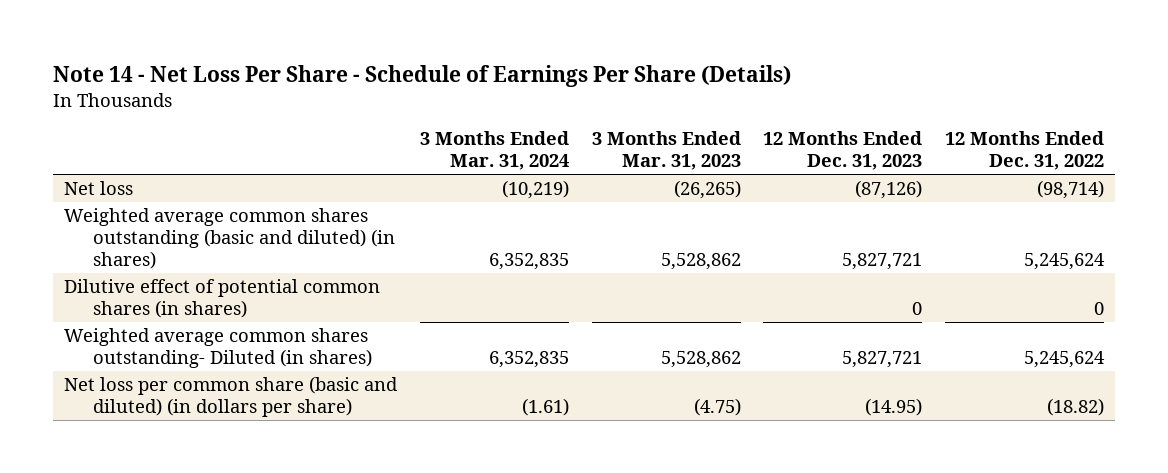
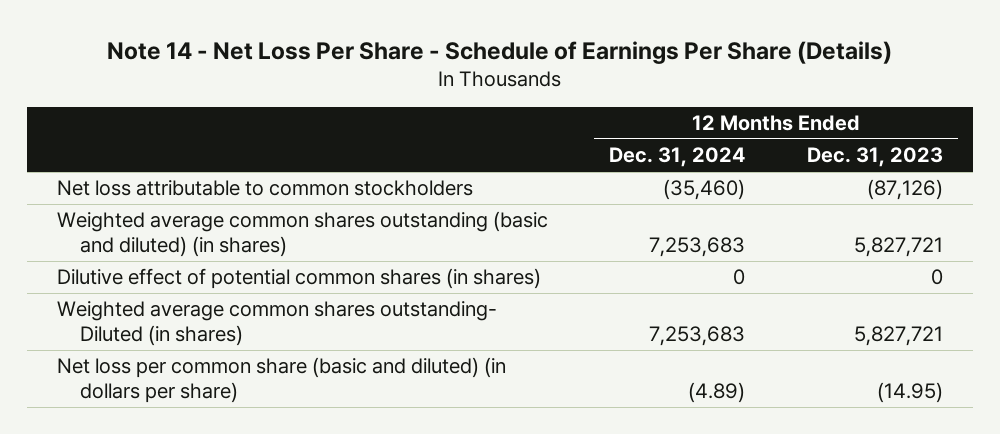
[420,131,570,171] 3 Months Ended Mar. 31, 2024 -> none
[591,131,741,171] 3 Months Ended Mar. 31, 2023 -> none
[944,131,1104,171] 12 Months Ended Dec. 31, 2022 -> none
none -> [609,147,746,168] Dec. 31, 2024
[64,181,134,196] Net loss -> [57,180,474,197] Net loss attributable to common stockholders

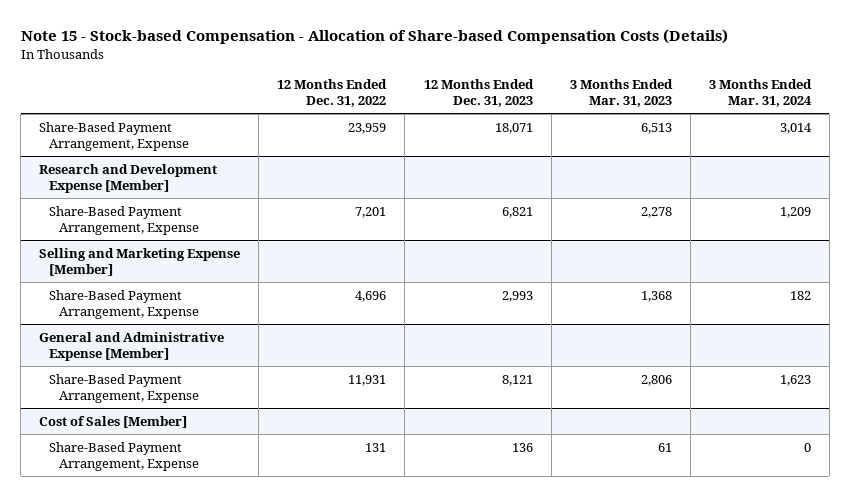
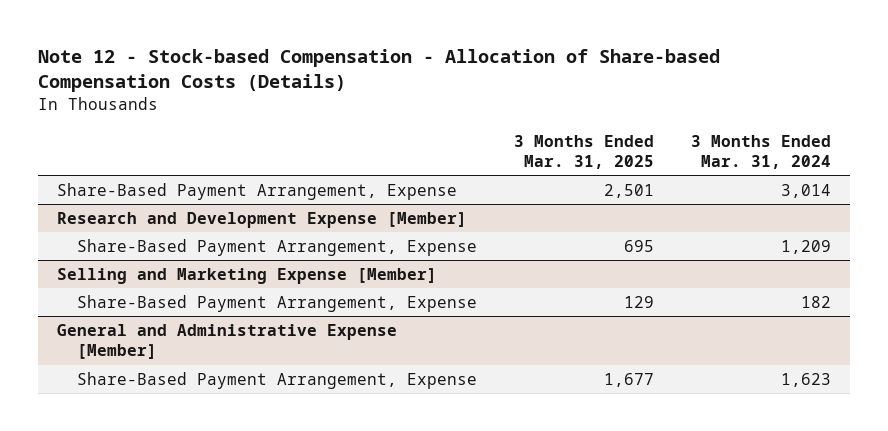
[20,29,728,45] Note 15 - Stock-based Compensation - Allocation of Share-based Compensation Costs (Details) -> [38,49,721,93] Note 12 - Stock-based Compensation - Allocation of Share-based Compensation Costs (Details)
[277,79,388,108] 12 Months Ended Dec. 31, 2022 -> none
[423,79,534,108] 12 Months Ended Dec. 31, 2023 -> none
[569,79,673,108] 3 Months Ended Mar. 31, 2023 -> none
none -> [513,134,654,169] 3 Months Ended Mar. 31, 2025
[39,415,188,428] Cost of Sales [Member] -> none
[49,441,199,471] Share-Based Payment Arrangement, Expense -> none

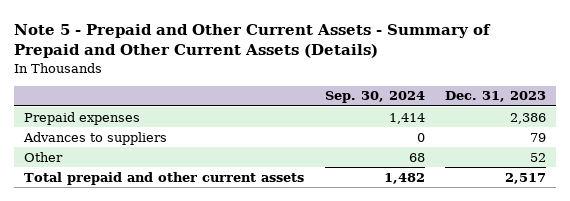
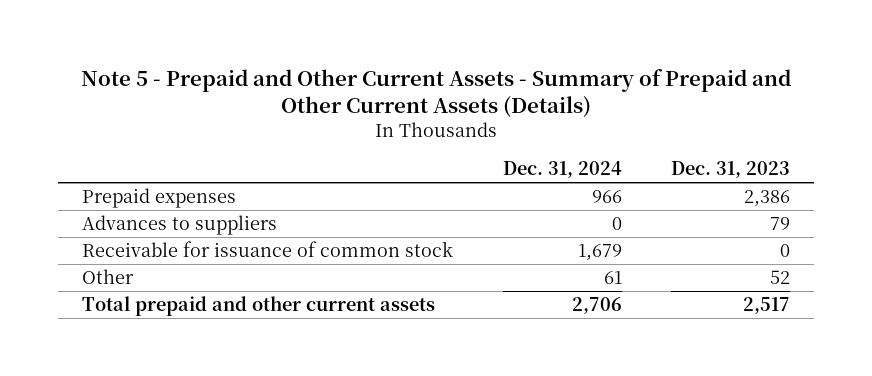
[324,91,425,104] Sep. 30, 2024 -> none
none -> [502,161,622,179] Dec. 31, 2024
none -> [82,241,454,258] Receivable for issuance of common stock

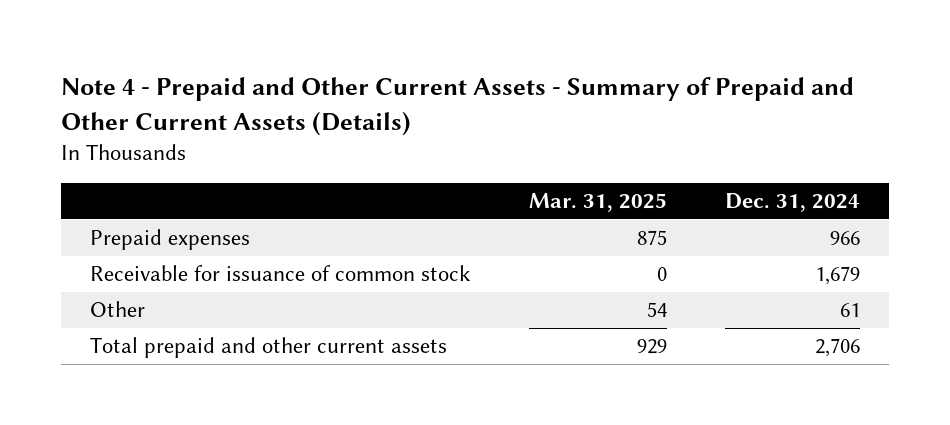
[81,68,792,119] Note 5 - Prepaid and Other Current Assets - Summary of Prepaid and Other Current Assets (Details) -> [60,77,854,137] Note 4 - Prepaid and Other Current Assets - Summary of Prepaid and Other Current Assets (Details)
[670,161,790,179] Dec. 31, 2023 -> none
none -> [528,193,667,213] Mar. 31, 2025
[82,215,278,236] Advances to suppliers -> none

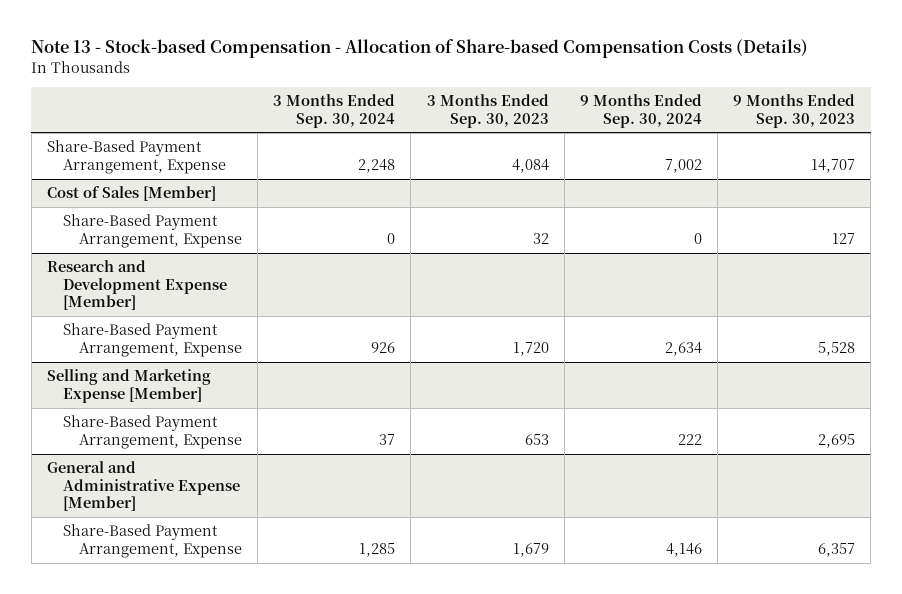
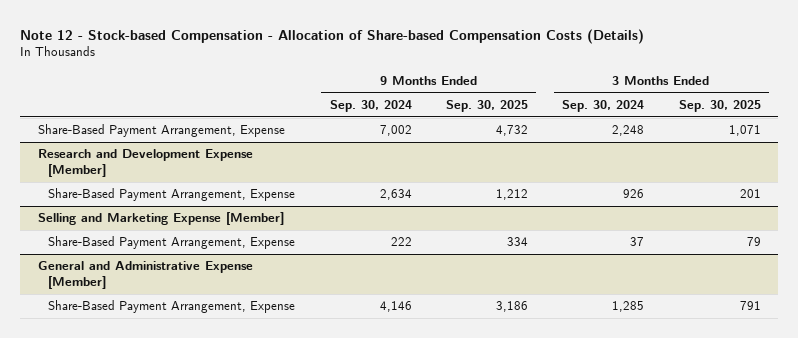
[31,39,809,59] Note 13 - Stock-based Compensation - Allocation of Share-based Compensation Costs (Details) -> [20,28,645,44] Note 12 - Stock-based Compensation - Allocation of Share-based Compensation Costs (Details)
[426,94,549,128] 3 Months Ended Sep. 30, 2023 -> none
[732,94,855,128] 9 Months Ended Sep. 30, 2023 -> none
none -> [445,99,528,112] Sep. 30, 2025
none -> [678,99,761,112] Sep. 30, 2025
[46,186,216,202] Cost of Sales [Member] -> none
[62,214,243,248] Share-Based Payment Arrangement, Expense -> none

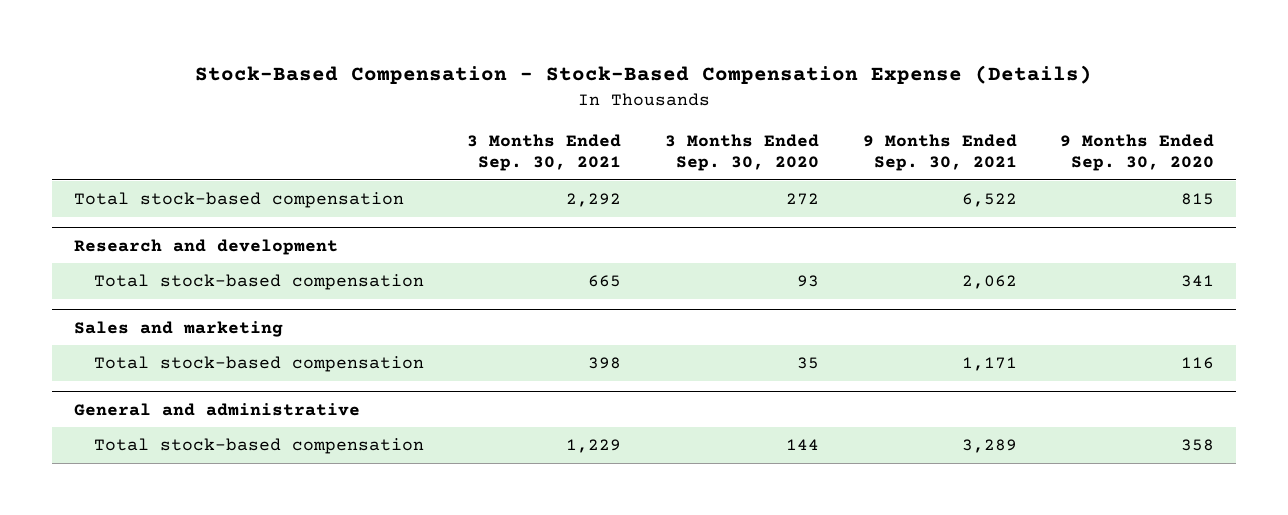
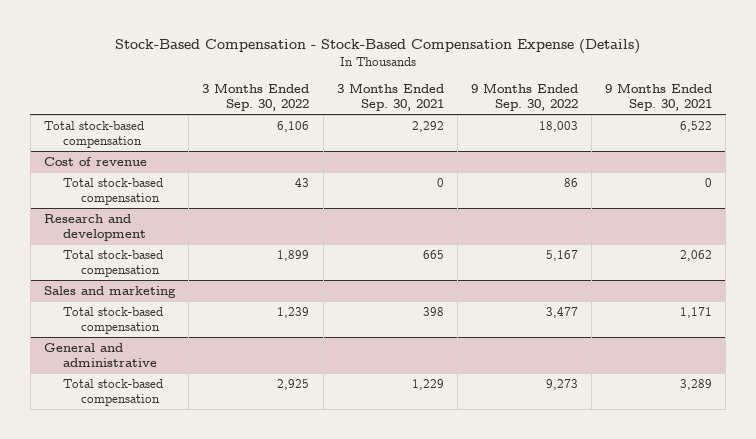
[665,133,820,172] 3 Months Ended Sep. 30, 2020 -> none
[1060,133,1215,172] 9 Months Ended Sep. 30, 2020 -> none
none -> [202,83,310,112] 3 Months Ended Sep. 30, 2022
none -> [470,83,578,112] 9 Months Ended Sep. 30, 2022
none -> [44,156,148,166] Cost of revenue
none -> [62,177,163,205] Total stock-based compensation

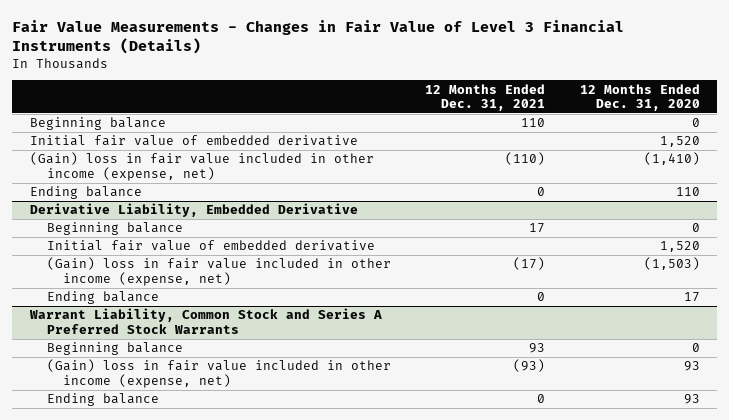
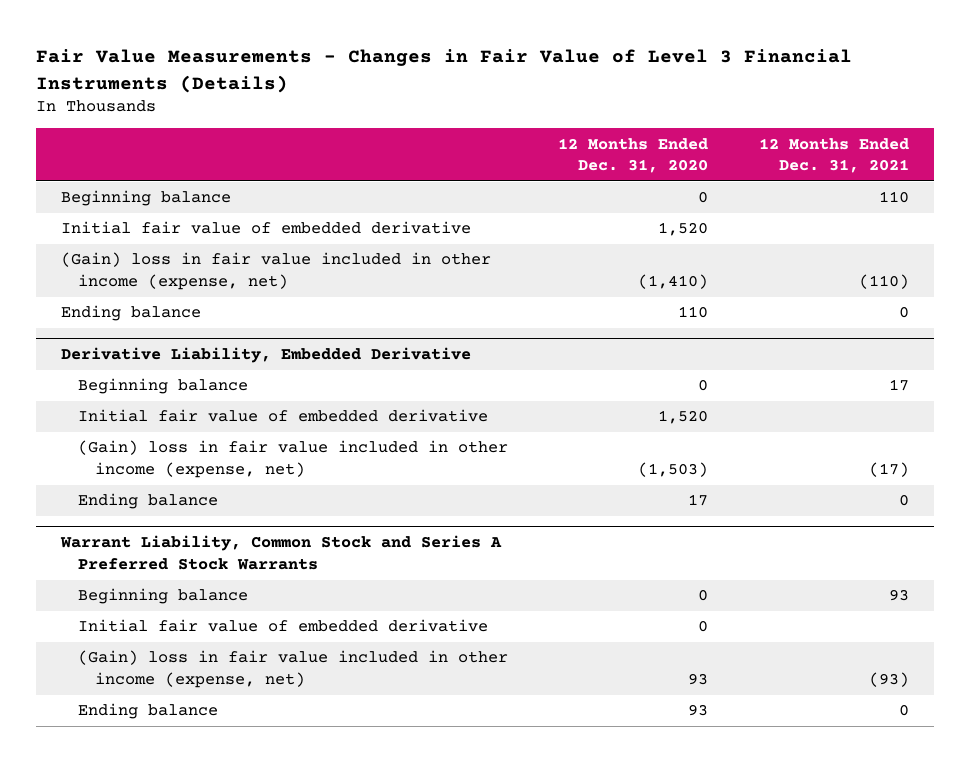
none -> [78,619,489,633] Initial fair value of embedded derivative

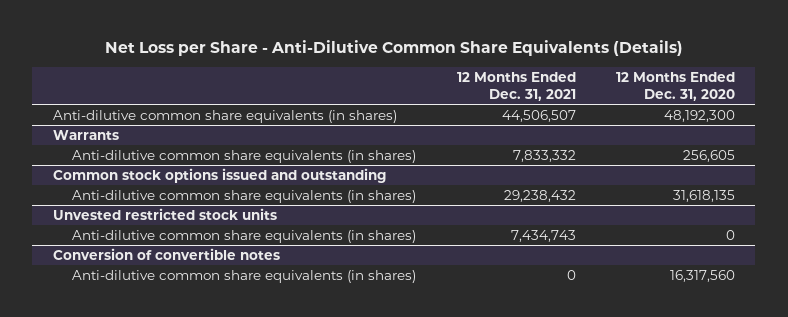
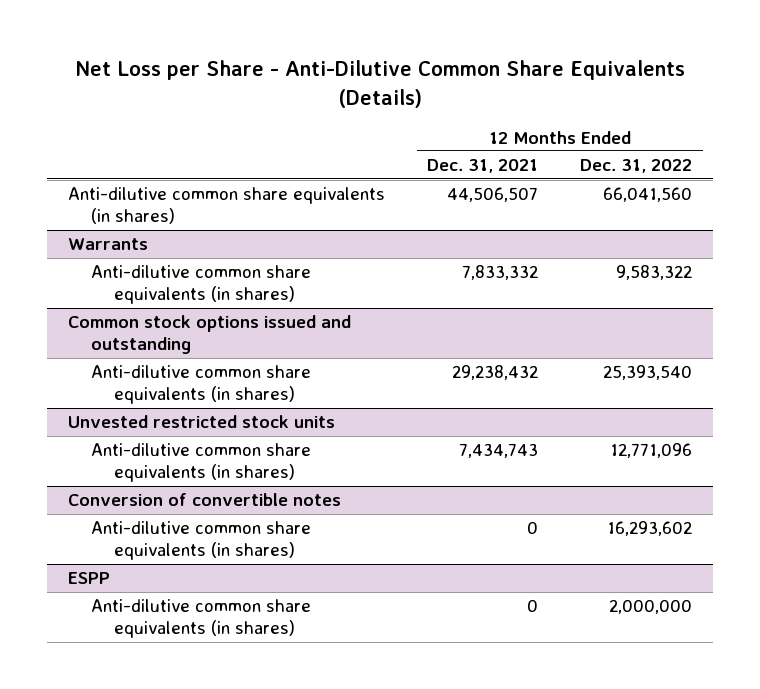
[615,71,735,101] 12 Months Ended Dec. 31, 2020 -> none
none -> [580,159,693,174] Dec. 31, 2022
none -> [68,572,111,585] ESPP
none -> [91,599,312,639] Anti-dilutive common share equivalents (in shares)

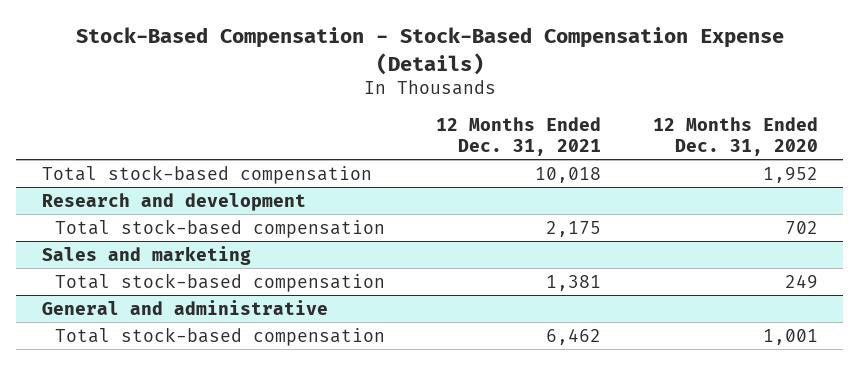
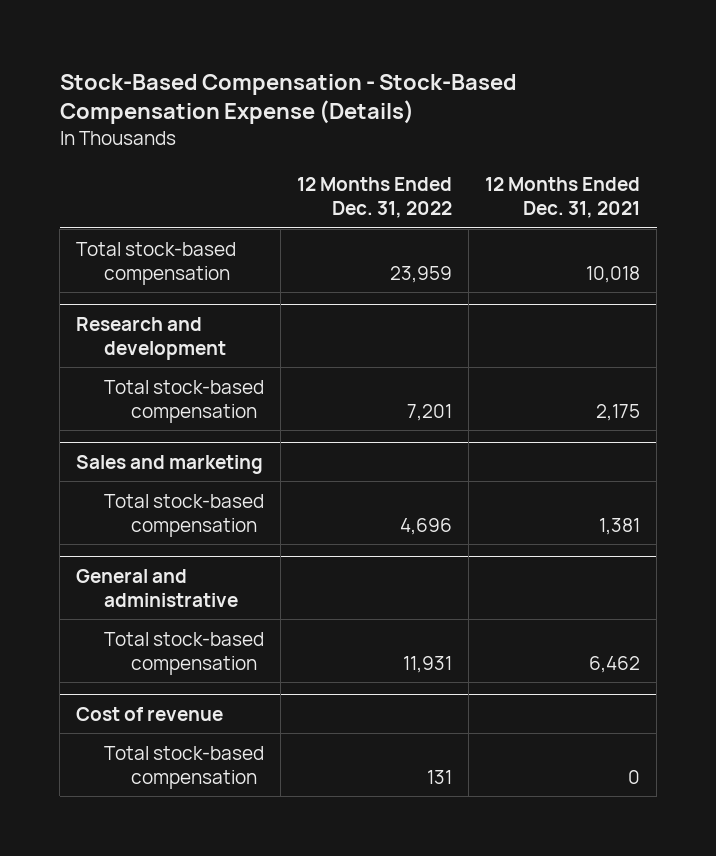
[652,117,818,156] 12 Months Ended Dec. 31, 2020 -> none
none -> [296,177,452,219] 12 Months Ended Dec. 31, 2022
none -> [76,706,224,721] Cost of revenue
none -> [103,745,264,789] Total stock-based compensation

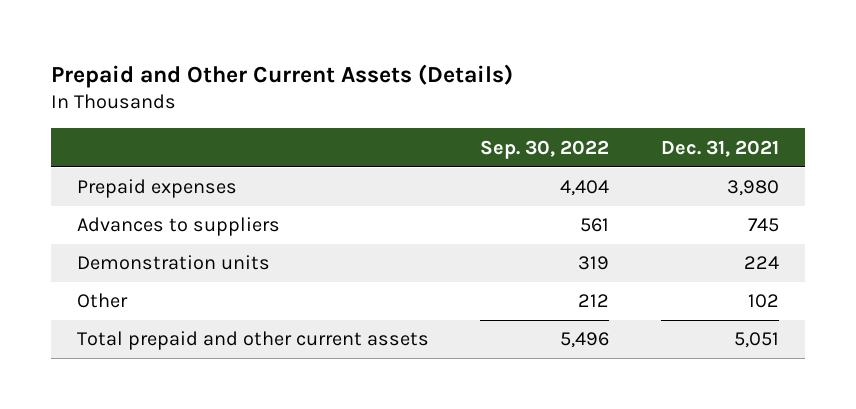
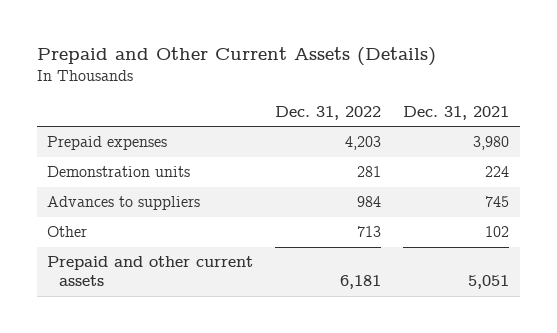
[480,139,610,159] Sep. 30, 2022 -> none
none -> [275,105,382,120] Dec. 31, 2022
[76,217,280,237] Advances to suppliers -> [47,196,201,211] Advances to suppliers
[76,331,429,351] Total prepaid and other current assets -> [47,256,254,286] Prepaid and other current assets

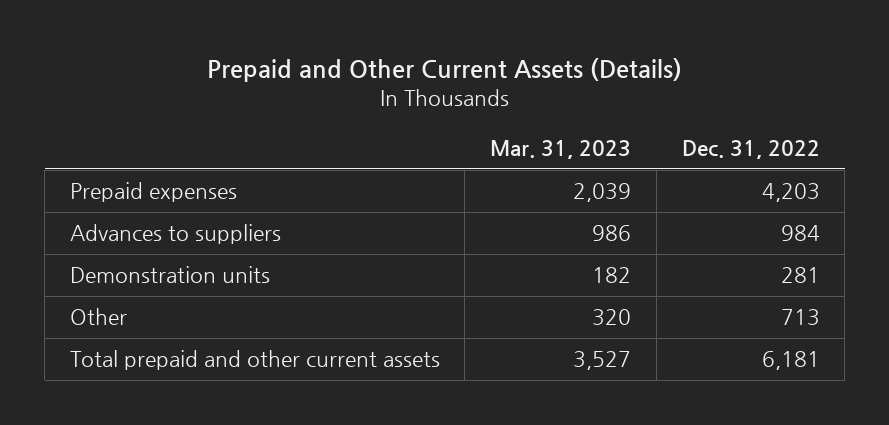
[403,105,510,120] Dec. 31, 2021 -> none
none -> [490,139,632,159] Mar. 31, 2023
[47,166,191,178] Demonstration units -> [69,266,270,284] Demonstration units
[47,256,254,286] Prepaid and other current assets -> [69,350,440,371] Total prepaid and other current assets

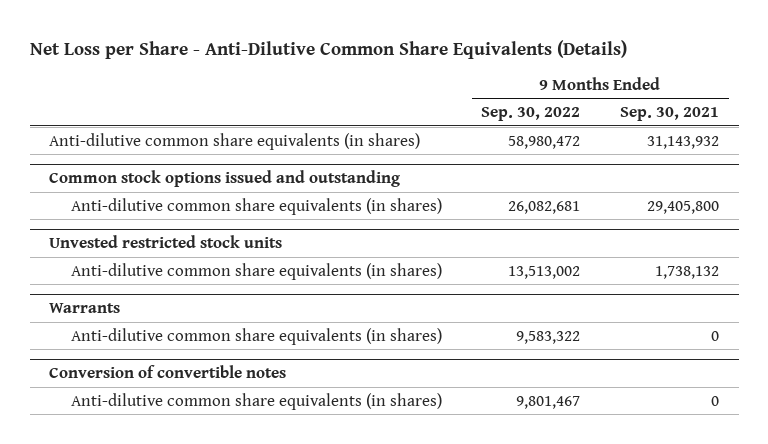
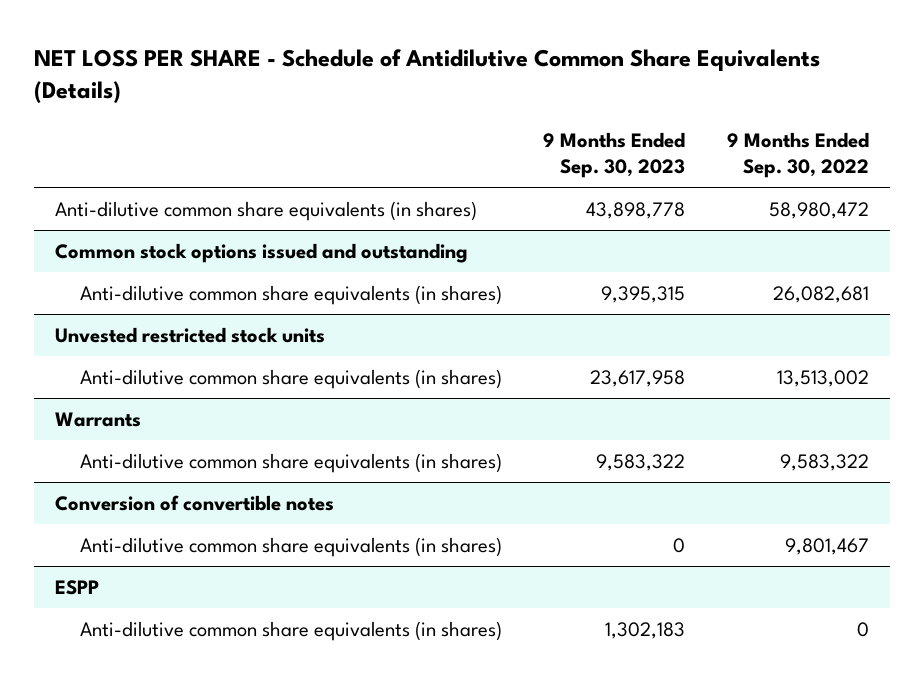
[29,40,627,60] Net Loss per Share - Anti-Dilutive Common Share Equivalents (Details) -> [33,48,820,103] NET LOSS PER SHARE - Schedule of Antidilutive Common Share Equivalents (Details)
[619,107,719,122] Sep. 30, 2021 -> none
none -> [543,131,686,178] 9 Months Ended Sep. 30, 2023
none -> [54,579,99,595] ESPP
none -> [79,620,502,641] Anti-dilutive common share equivalents (in shares)

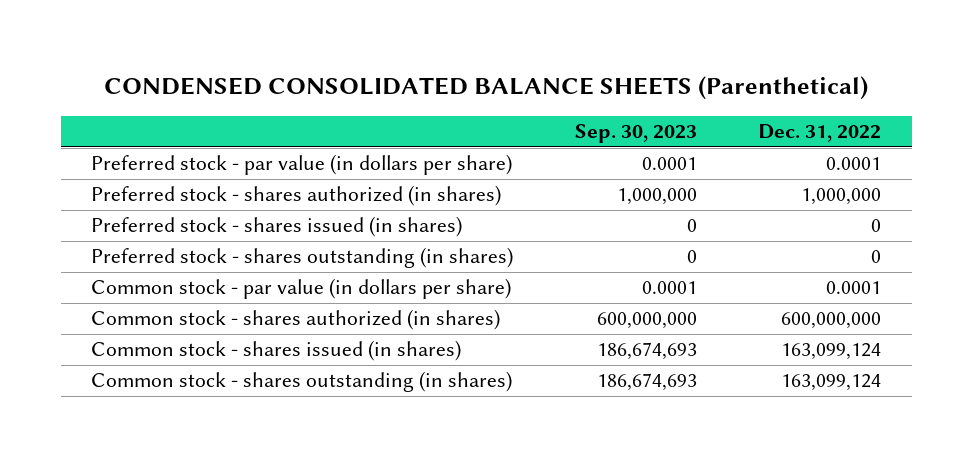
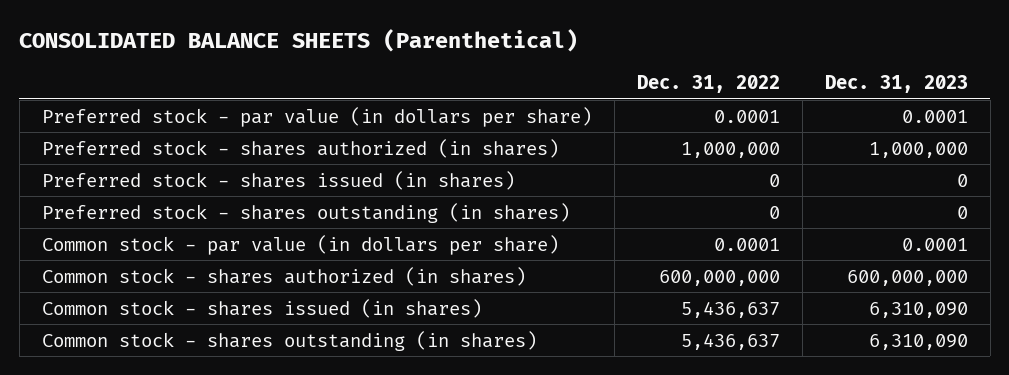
[104,76,869,101] CONDENSED CONSOLIDATED BALANCE SHEETS (Parenthetical) -> [19,29,579,53] CONSOLIDATED BALANCE SHEETS (Parenthetical)
[574,124,697,144] Sep. 30, 2023 -> none
none -> [824,75,968,94] Dec. 31, 2023
[781,343,882,361] 163,099,124 -> [680,300,780,318] 5,436,637
[781,374,882,392] 163,099,124 -> [680,332,780,350] 5,436,637

